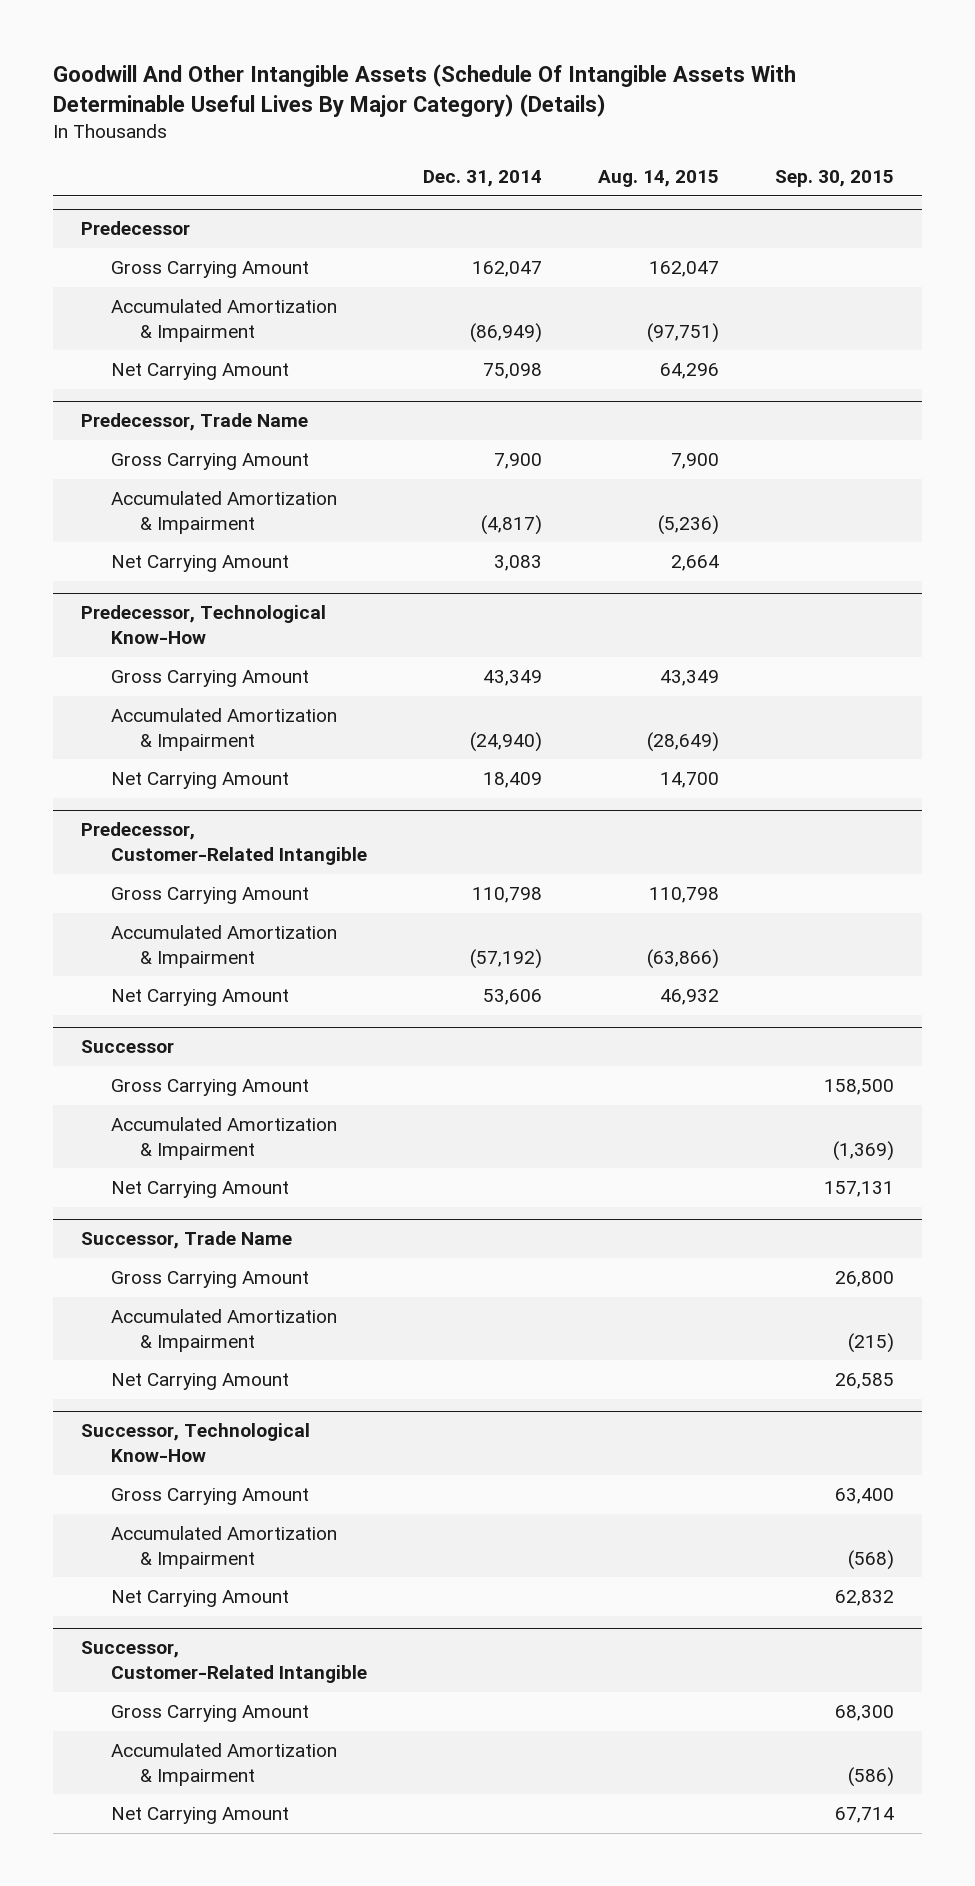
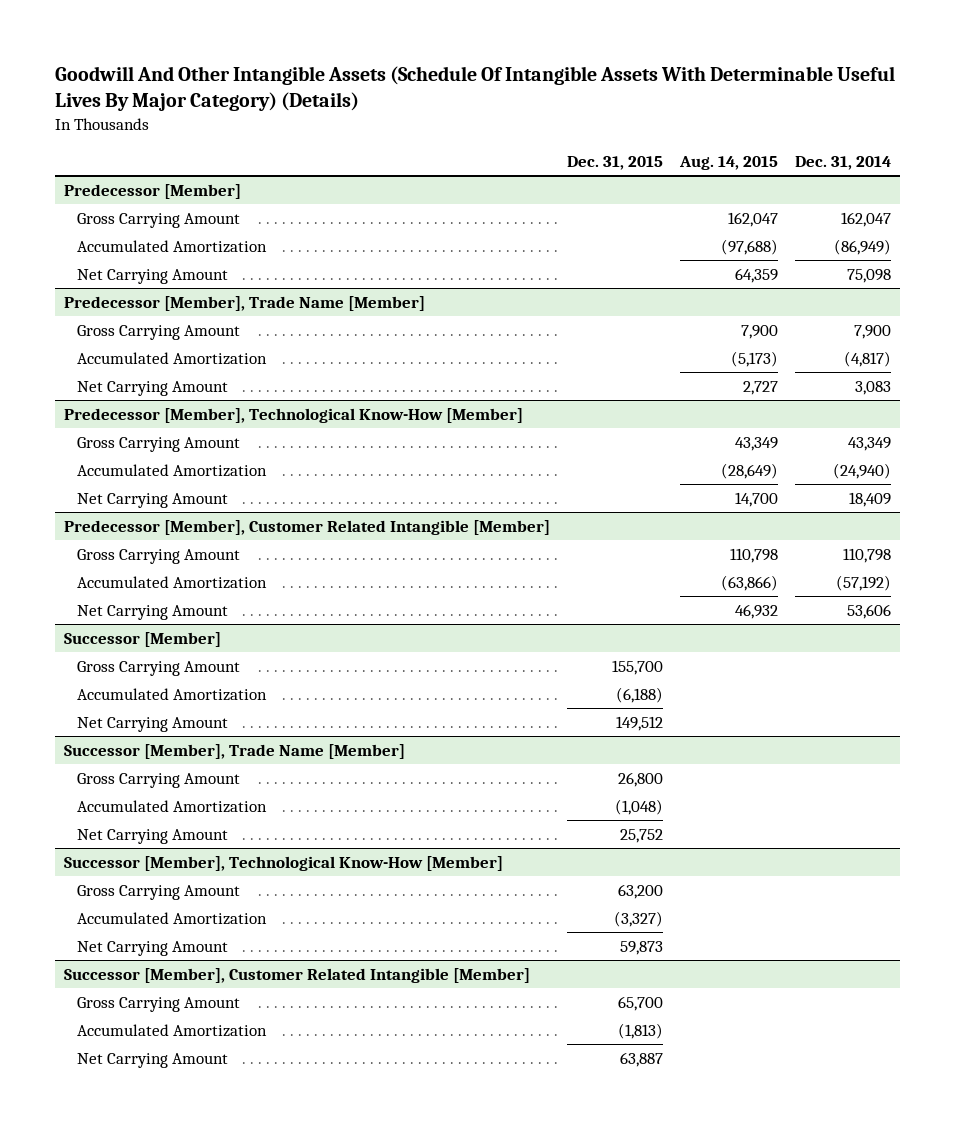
[775,169,895,187] Sep. 30, 2015 -> none
none -> [566,155,663,170] Dec. 31, 2015
[81,221,191,236] Predecessor -> [63,183,241,199] Predecessor [Member]
[110,299,337,342] Accumulated Amortization & Impairment -> [76,239,267,253] Accumulated Amortization
[646,322,719,343] (97,751) -> [721,238,779,255] (97,688)
[659,363,719,380] 64,296 -> [735,267,779,283] 64,359
[81,413,309,432] Predecessor, Trade Name -> [63,295,425,311] Predecessor [Member], Trade Name [Member]
[110,491,337,534] Accumulated Amortization & Impairment -> [76,351,267,365] Accumulated Amortization
[657,514,719,535] (5,236) -> [731,350,779,367] (5,173)
[670,555,719,572] 2,664 -> [743,380,779,395] 2,727
[81,605,327,644] Predecessor, Technological Know-How -> [63,407,523,423] Predecessor [Member], Technological Know-How [Member]
[110,708,337,751] Accumulated Amortization & Impairment -> [76,463,267,477] Accumulated Amortization
[81,822,367,865] Predecessor, Customer-Related Intangible -> [63,519,550,535] Predecessor [Member], Customer Related Intangible [Member]
[110,925,337,968] Accumulated Amortization & Impairment -> [76,575,267,589] Accumulated Amortization
[81,1040,175,1054] Successor -> [63,631,221,647] Successor [Member]
[110,1117,337,1160] Accumulated Amortization & Impairment -> [76,687,267,701] Accumulated Amortization
[81,1231,293,1250] Successor, Trade Name -> [63,743,405,759] Successor [Member], Trade Name [Member]
[110,1309,337,1352] Accumulated Amortization & Impairment -> [76,799,267,813] Accumulated Amortization
[81,1423,311,1462] Successor, Technological Know-How -> [63,855,503,871] Successor [Member], Technological Know-How [Member]
[110,1526,337,1569] Accumulated Amortization & Impairment -> [76,911,267,925] Accumulated Amortization
[81,1641,367,1683] Successor, Customer-Related Intangible -> [63,967,530,983] Successor [Member], Customer Related Intangible [Member]
[110,1743,337,1786] Accumulated Amortization & Impairment -> [76,1023,267,1037] Accumulated Amortization

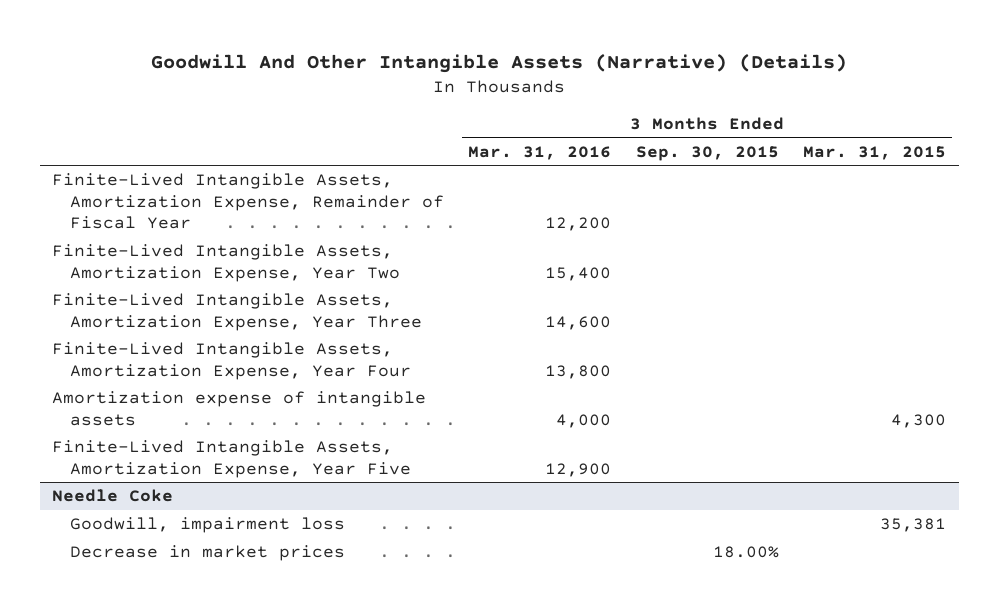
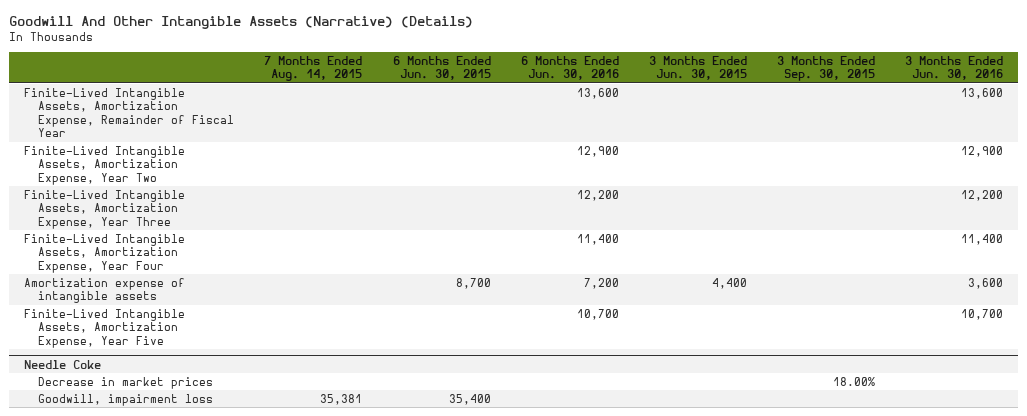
[468,145,612,160] Mar. 31, 2016 -> none
[803,145,947,160] Mar. 31, 2015 -> none
none -> [264,55,363,82] 7 Months Ended Aug. 14, 2015
none -> [392,55,491,81] 6 Months Ended Jun. 30, 2015
none -> [520,55,619,81] 6 Months Ended Jun. 30, 2016
none -> [648,55,747,81] 3 Months Ended Jun. 30, 2015
none -> [905,55,1004,81] 3 Months Ended Jun. 30, 2016
[69,517,345,534] Goodwill, impairment loss -> [38,393,214,406] Goodwill, impairment loss

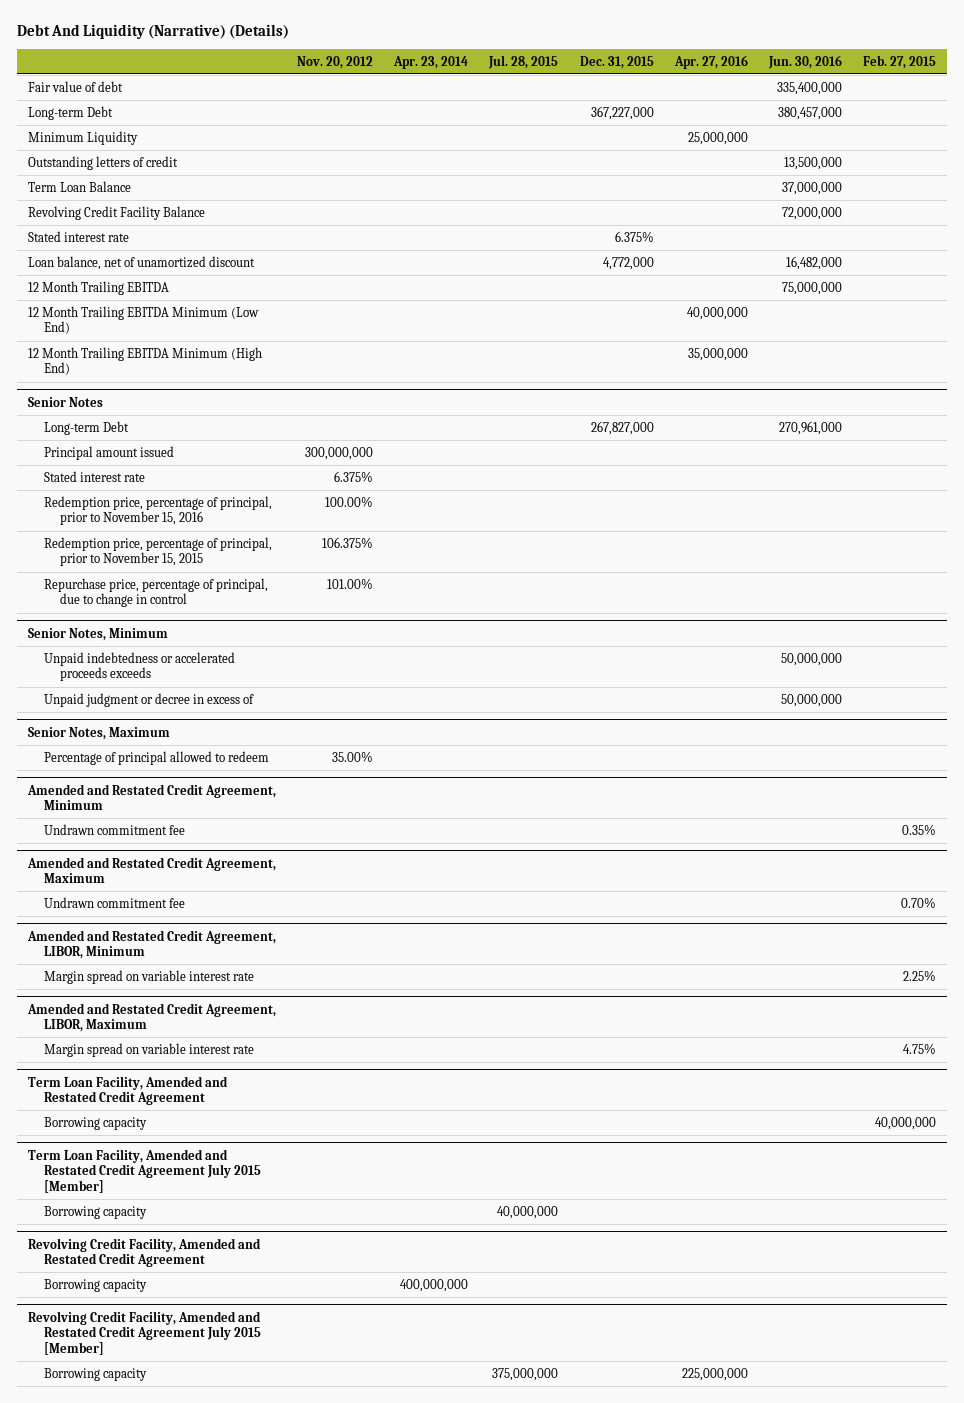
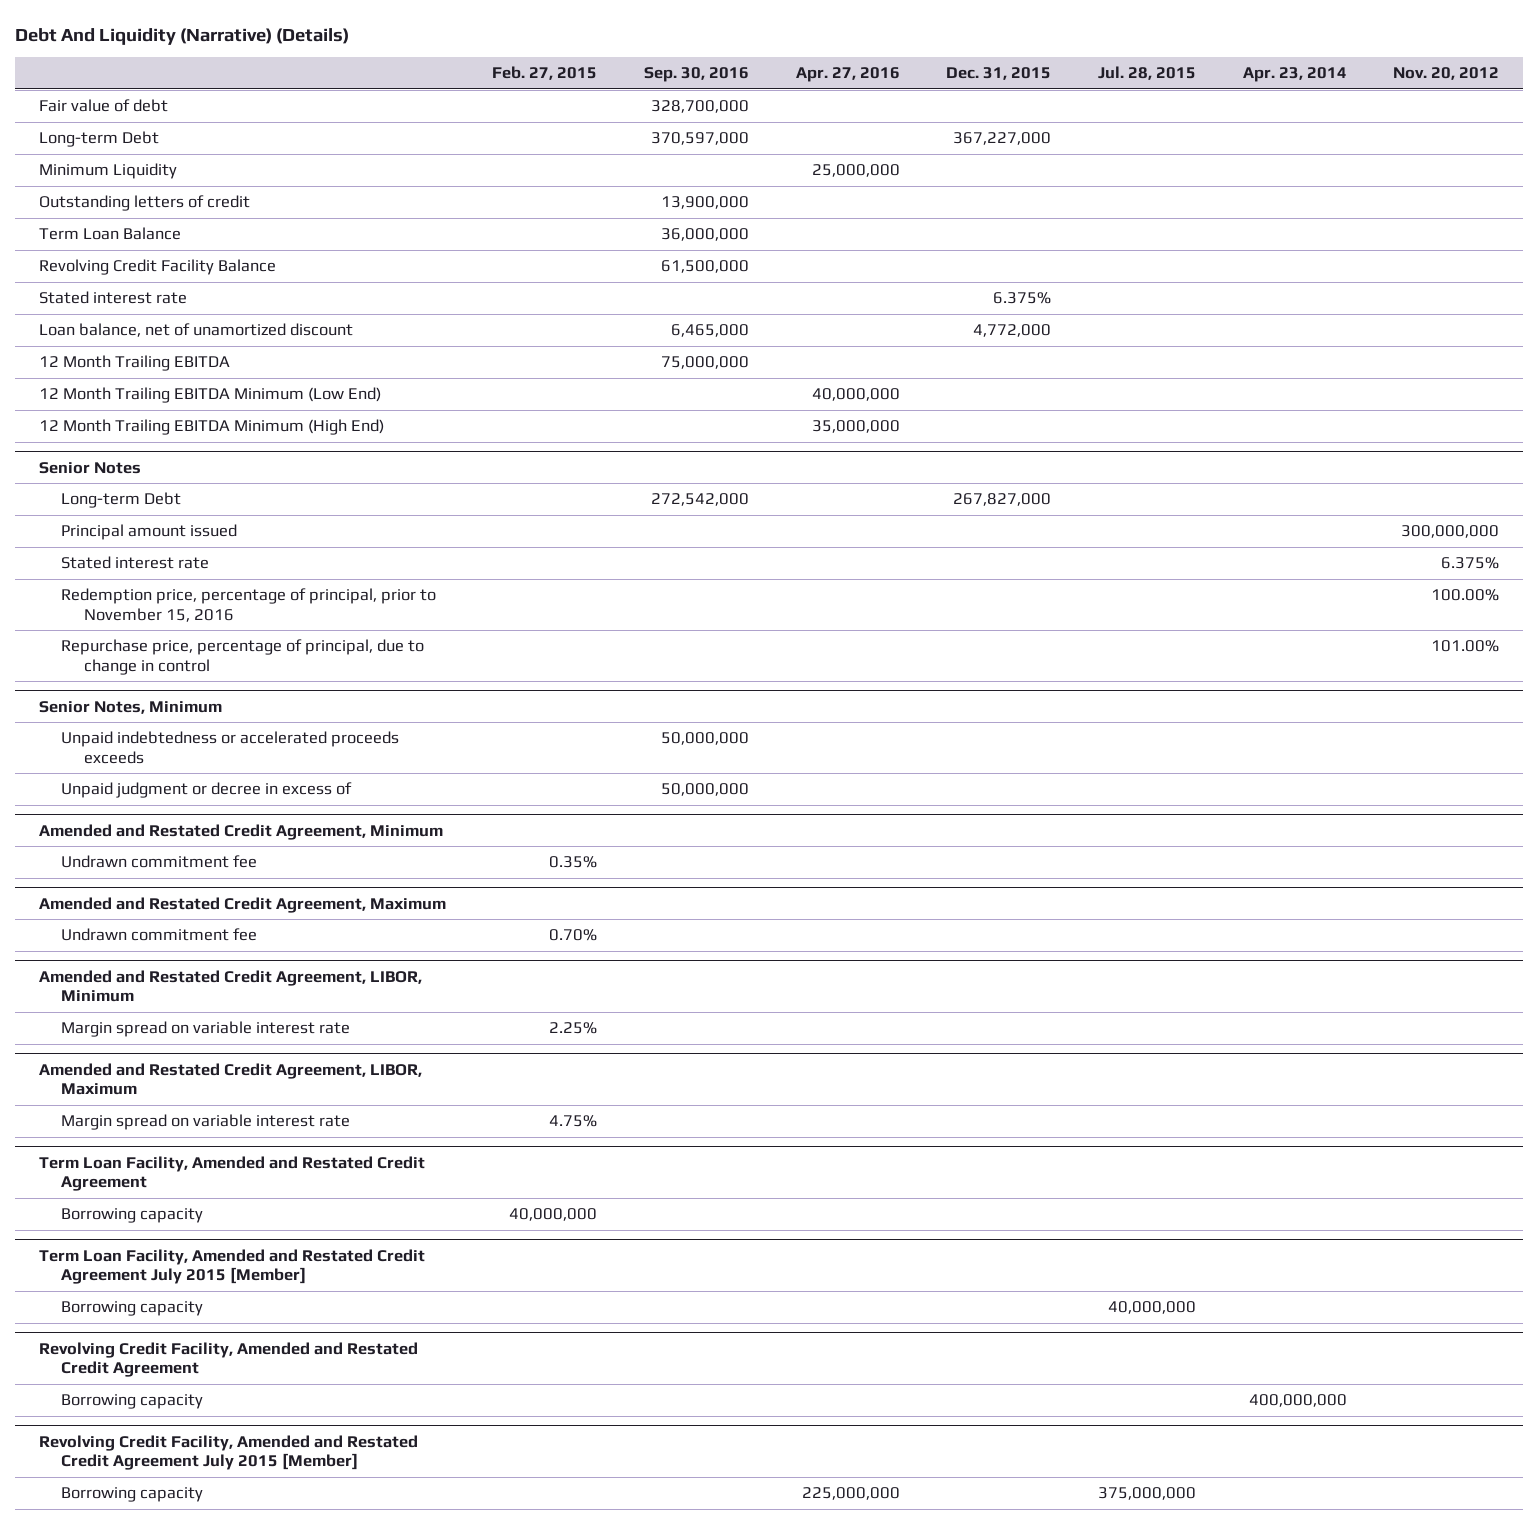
[768,54,843,69] Jun. 30, 2016 -> none
none -> [644,67,750,83] Sep. 30, 2016
[43,536,272,567] Redemption price, percentage of principal, prior to November 15, 2015 -> none
[27,726,170,740] Senior Notes, Maximum -> none
[43,750,269,765] Percentage of principal allowed to redeem -> none

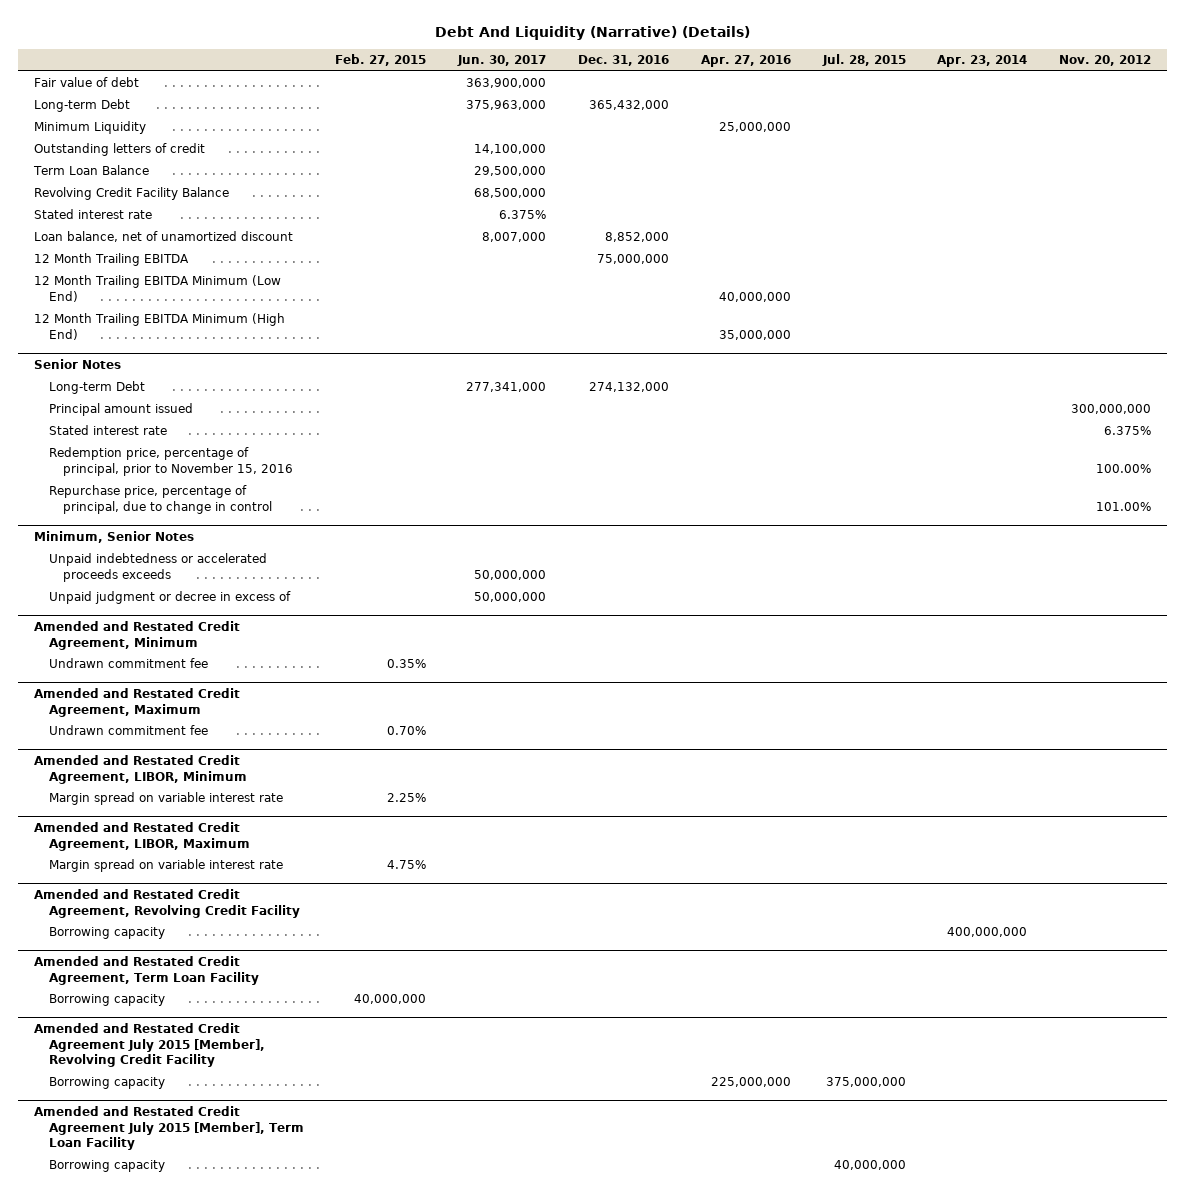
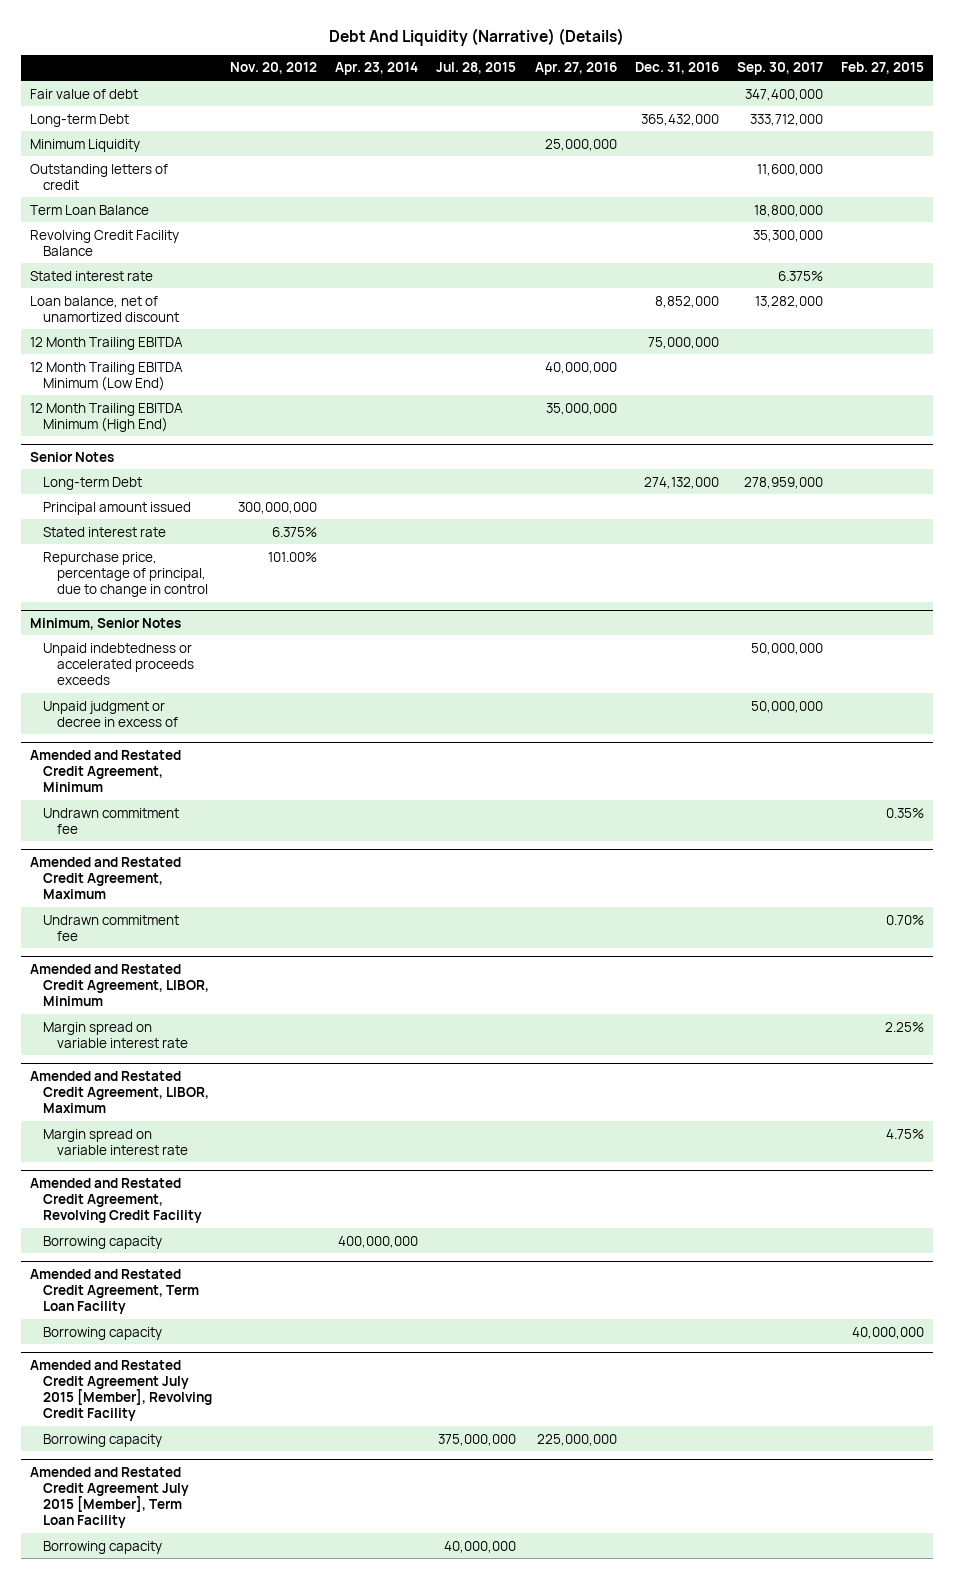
[457,55,547,67] Jun. 30, 2017 -> none
none -> [736,62,823,76] Sep. 30, 2017
[48,447,294,476] Redemption price, percentage of principal, prior to November 15, 2016 -> none

